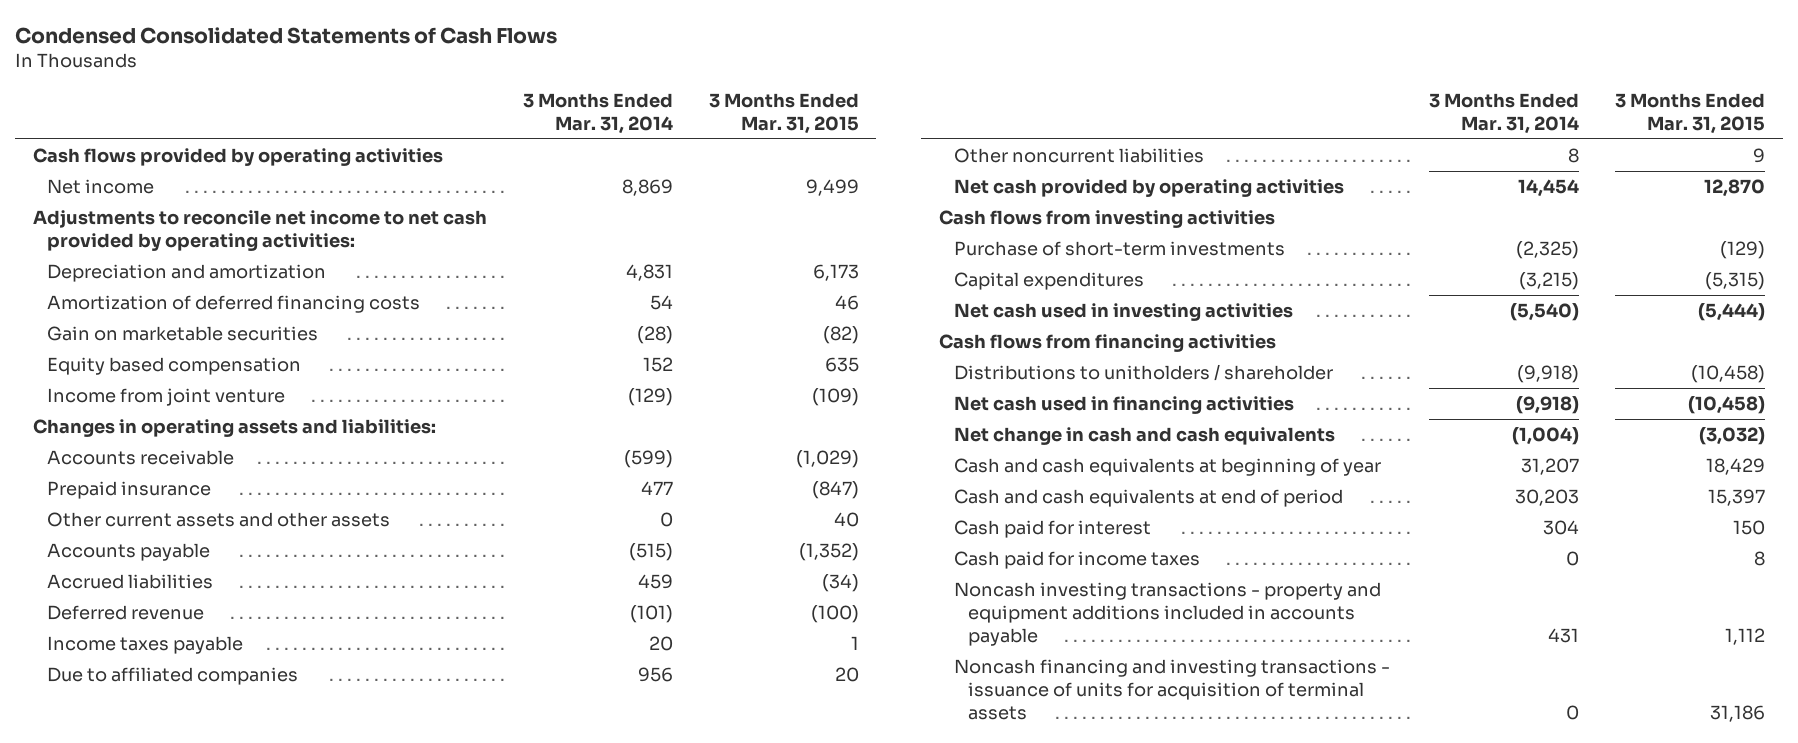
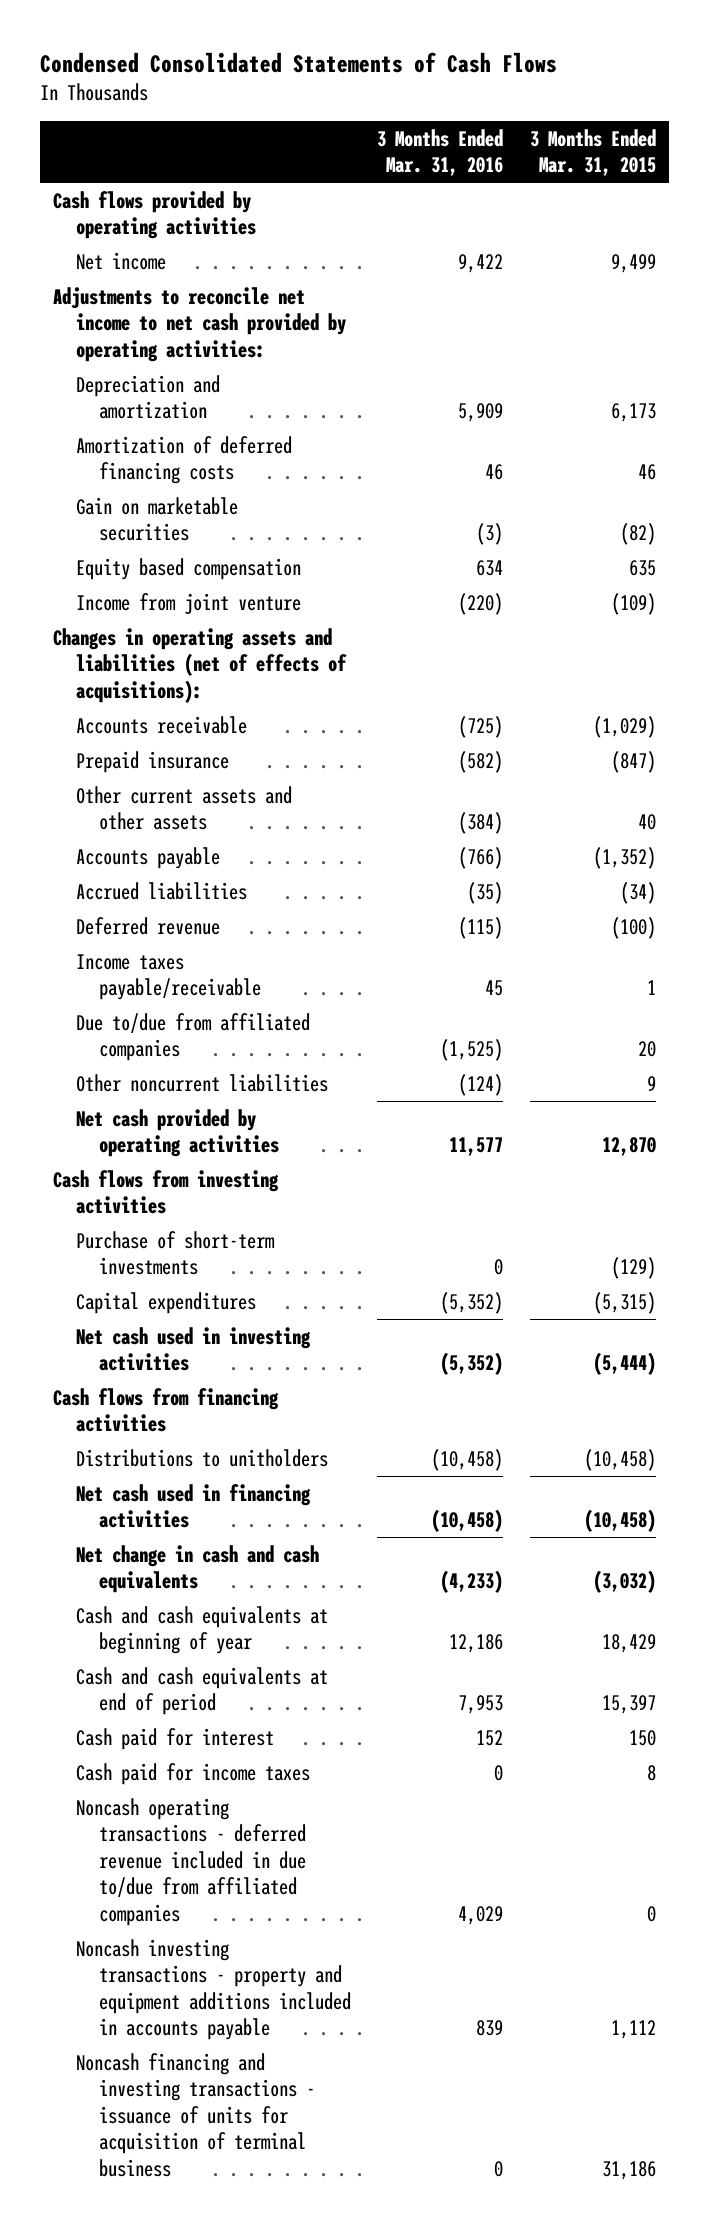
[522,92,673,134] 3 Months Ended Mar. 31, 2014 -> none
none -> [377,128,504,177] 3 Months Ended Mar. 31, 2016
[32,418,436,437] Changes in operating assets and liabilities: -> [53,627,348,703] Changes in operating assets and liabilities (net of effects of acquisitions):
[47,635,244,654] Income taxes payable -> [76,953,261,1001] Income taxes payable/receivable
[47,666,299,685] Due to affiliated companies -> [76,1012,311,1062] Due to/due from affiliated companies
[953,363,1333,381] Distributions to unitholders / shareholder -> [76,1448,329,1467] Distributions to unitholders
none -> [76,1797,306,1926] Noncash operating transactions - deferred revenue included in due to/due from affiliated companies
[953,658,1390,720] Noncash financing and investing transactions - issuance of units for acquisition of terminal assets -> [76,2052,315,2177] Noncash financing and investing transactions - issuance of units for acquisition of terminal business

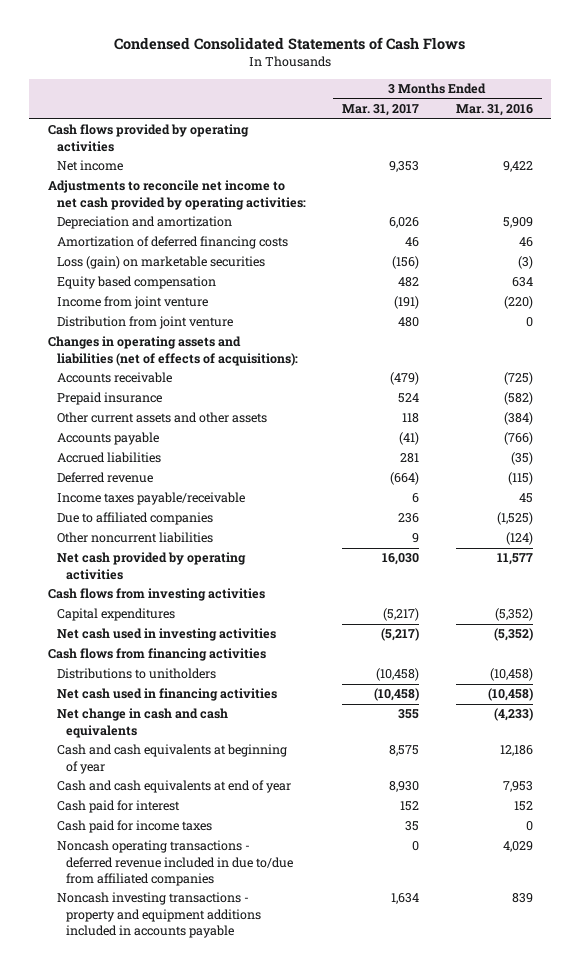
[529,128,656,177] 3 Months Ended Mar. 31, 2015 -> none
none -> [342,104,420,117] Mar. 31, 2017
[76,496,239,542] Gain on marketable securities -> [56,256,265,270] Loss (gain) on marketable securities
none -> [56,316,233,330] Distribution from joint venture
[76,1012,311,1062] Due to/due from affiliated companies -> [56,512,213,526] Due to affiliated companies
[76,1230,276,1276] Purchase of short-term investments -> none
[76,1666,329,1716] Cash and cash equivalents at end of period -> [56,780,291,794] Cash and cash equivalents at end of year
[76,2052,315,2177] Noncash financing and investing transactions - issuance of units for acquisition of terminal business -> none

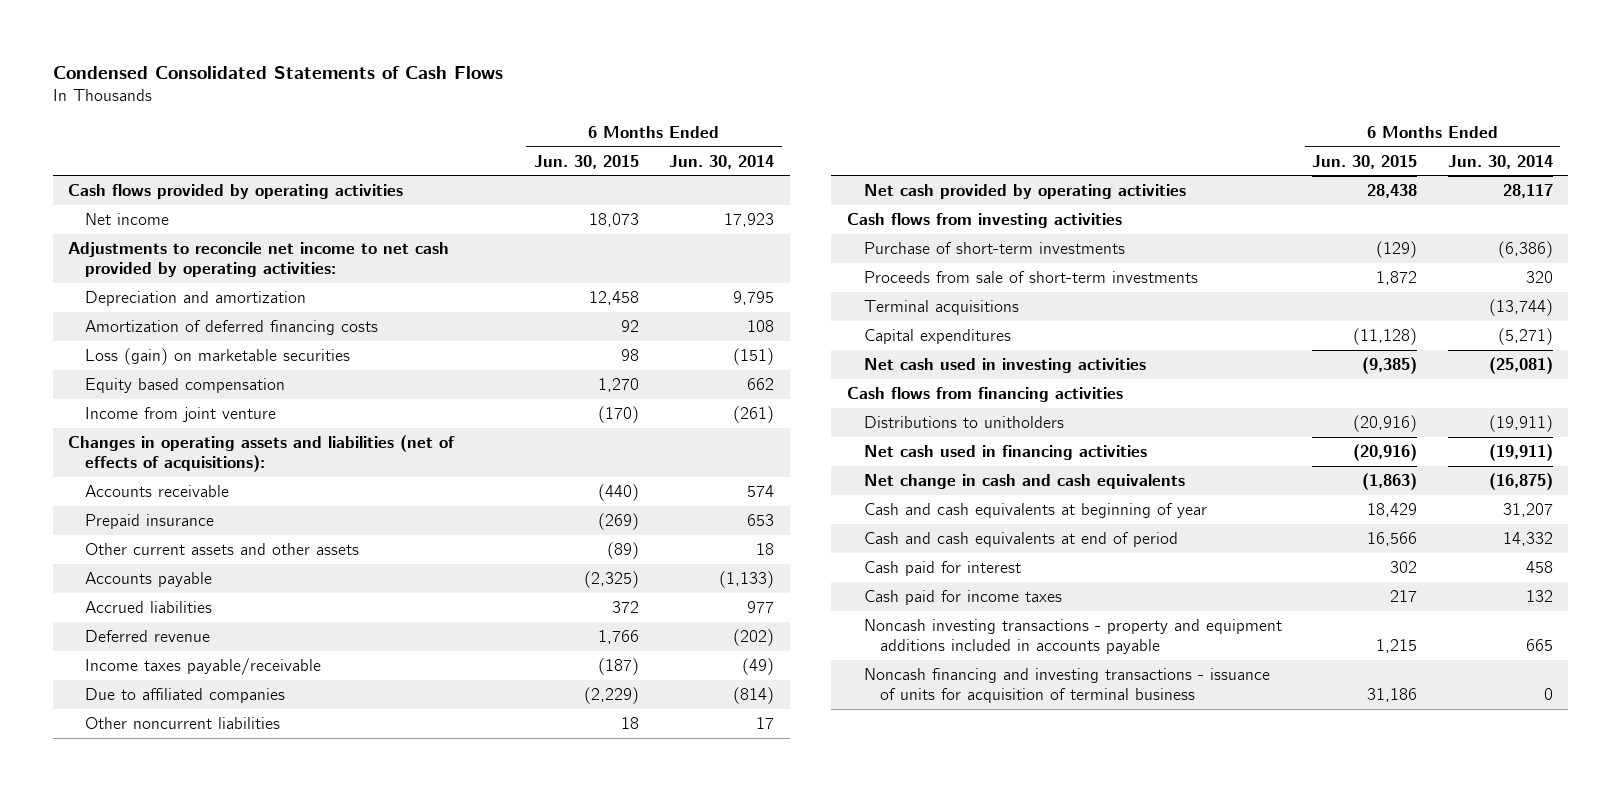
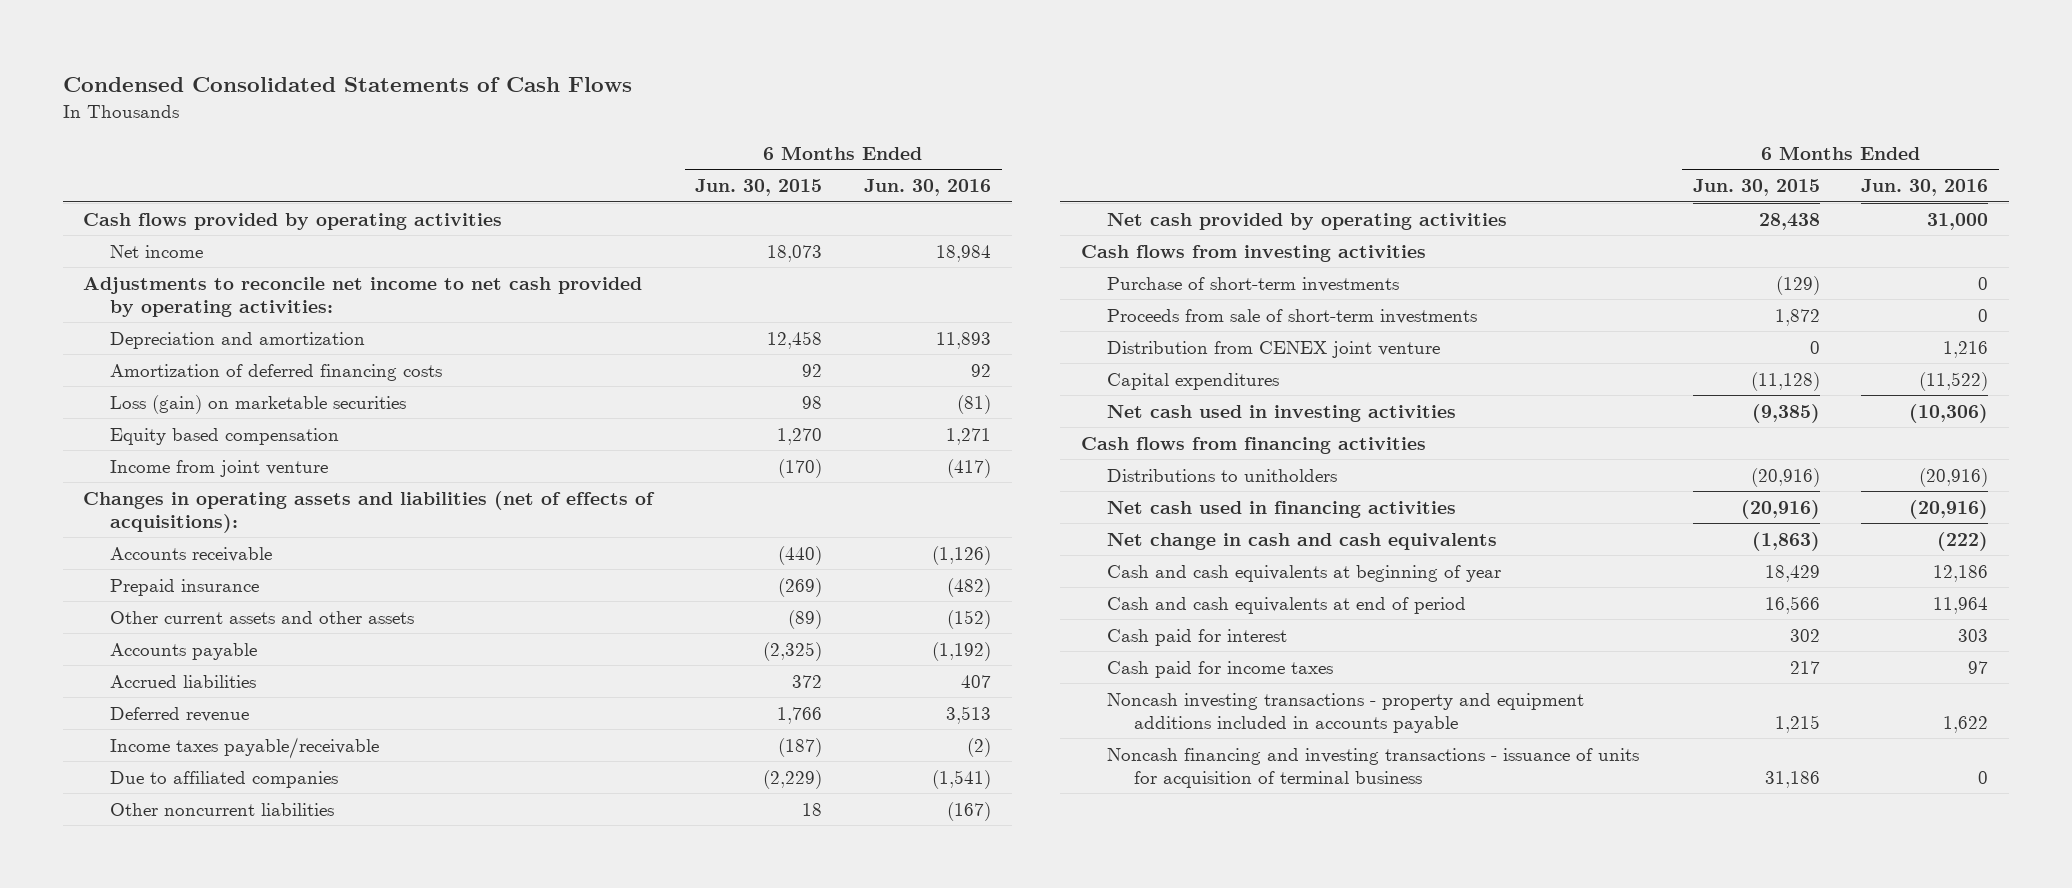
[669,154,775,169] Jun. 30, 2014 -> none
none -> [864,179,992,197] Jun. 30, 2016
[863,300,1019,316] Terminal acquisitions -> none
none -> [1107,340,1441,358] Distribution from CENEX joint venture

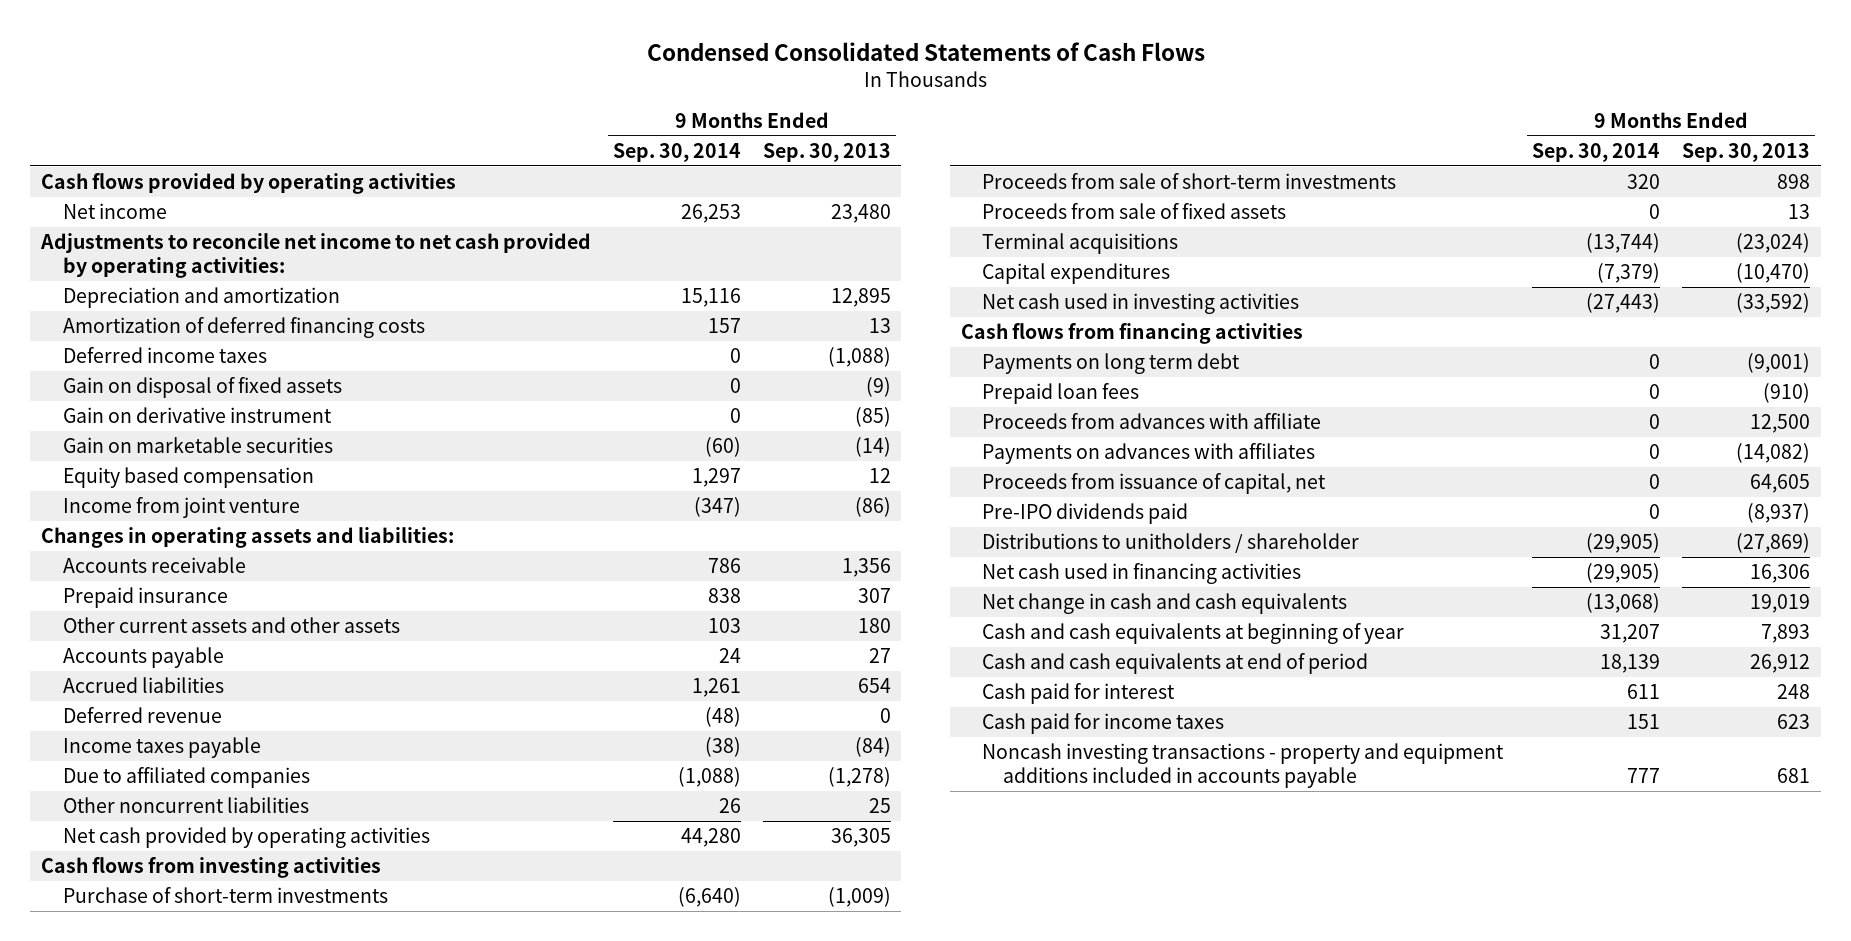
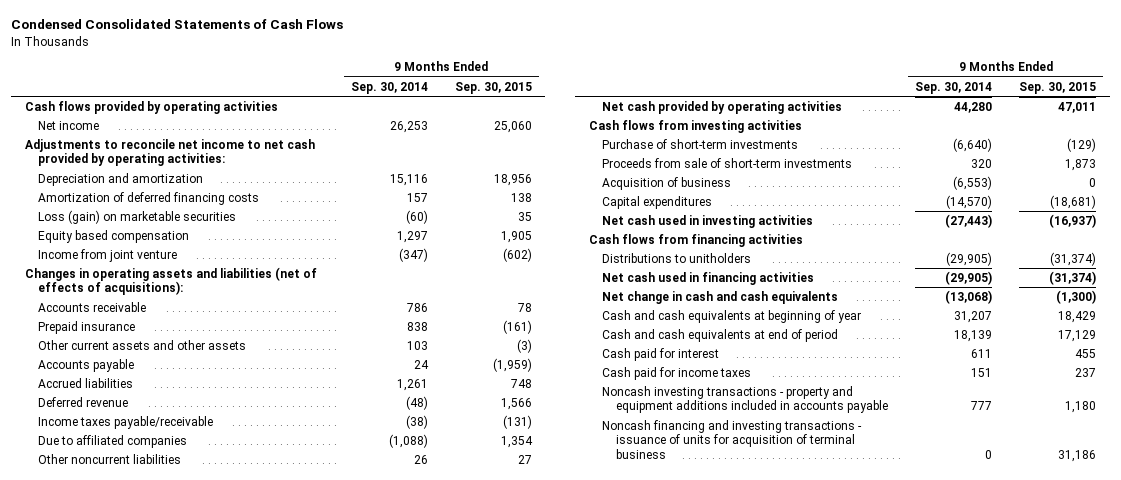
[762,142,891,162] Sep. 30, 2013 -> none
none -> [454,81,532,94] Sep. 30, 2015
[62,346,267,363] Deferred income taxes -> none
[62,376,342,398] Gain on disposal of fixed assets -> none
[62,406,332,423] Gain on derivative instrument -> none
[62,436,333,453] Gain on marketable securities -> [38,209,237,224] Loss (gain) on marketable securities
[41,526,455,548] Changes in operating assets and liabilities: -> [24,266,317,296] Changes in operating assets and liabilities (net of effects of acquisitions):
[62,736,261,758] Income taxes payable -> [38,415,214,429] Income taxes payable/receivable
[981,202,1286,219] Proceeds from sale of fixed assets -> none
[981,232,1178,254] Terminal acquisitions -> none
none -> [602,176,732,190] Acquisition of business
[1597,262,1661,283] (7,379) -> [946,194,993,209] (14,570)
[981,352,1240,374] Payments on long term debt -> none
[981,382,1139,404] Prepaid loan fees -> none
[981,412,1321,429] Proceeds from advances with affiliate -> none
[981,442,1315,464] Payments on advances with affiliates -> none
[981,472,1326,494] Proceeds from issuance of capital, net -> none
[981,502,1188,524] Pre-IPO dividends paid -> none
[981,532,1359,553] Distributions to unitholders / shareholder -> [602,252,752,263] Distributions to unitholders
none -> [602,419,863,459] Noncash financing and investing transactions - issuance of units for acquisition of terminal business

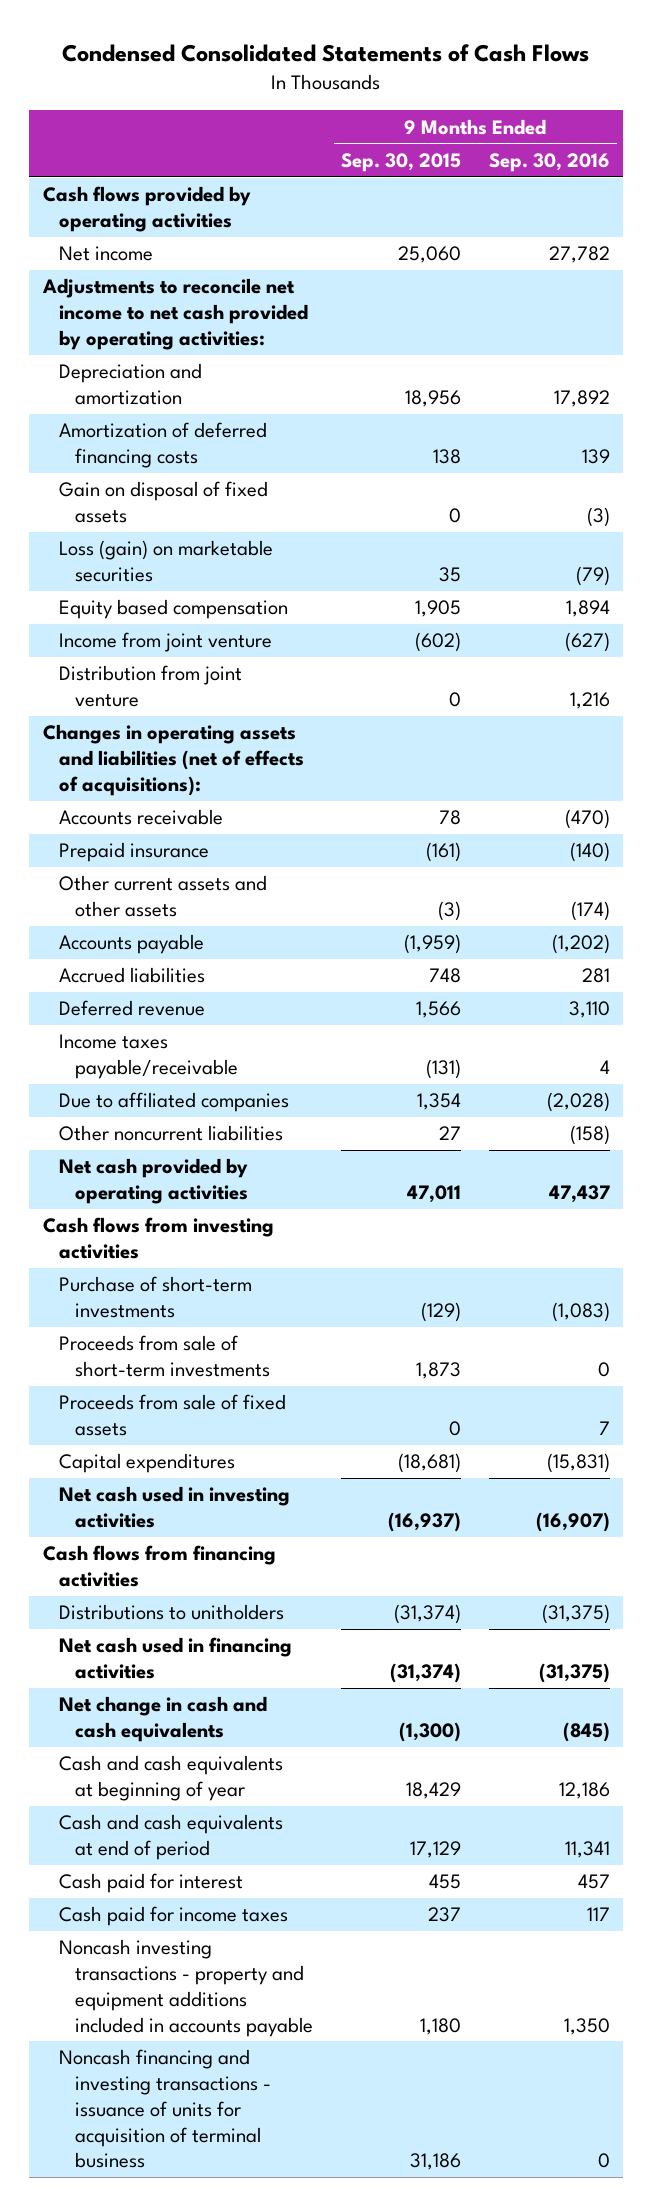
[350,81,428,94] Sep. 30, 2014 -> none
none -> [488,152,610,172] Sep. 30, 2016
none -> [59,481,269,524] Gain on disposal of fixed assets
none -> [59,665,243,708] Distribution from joint venture
[602,176,732,190] Acquisition of business -> none
none -> [59,1394,287,1437] Proceeds from sale of fixed assets

